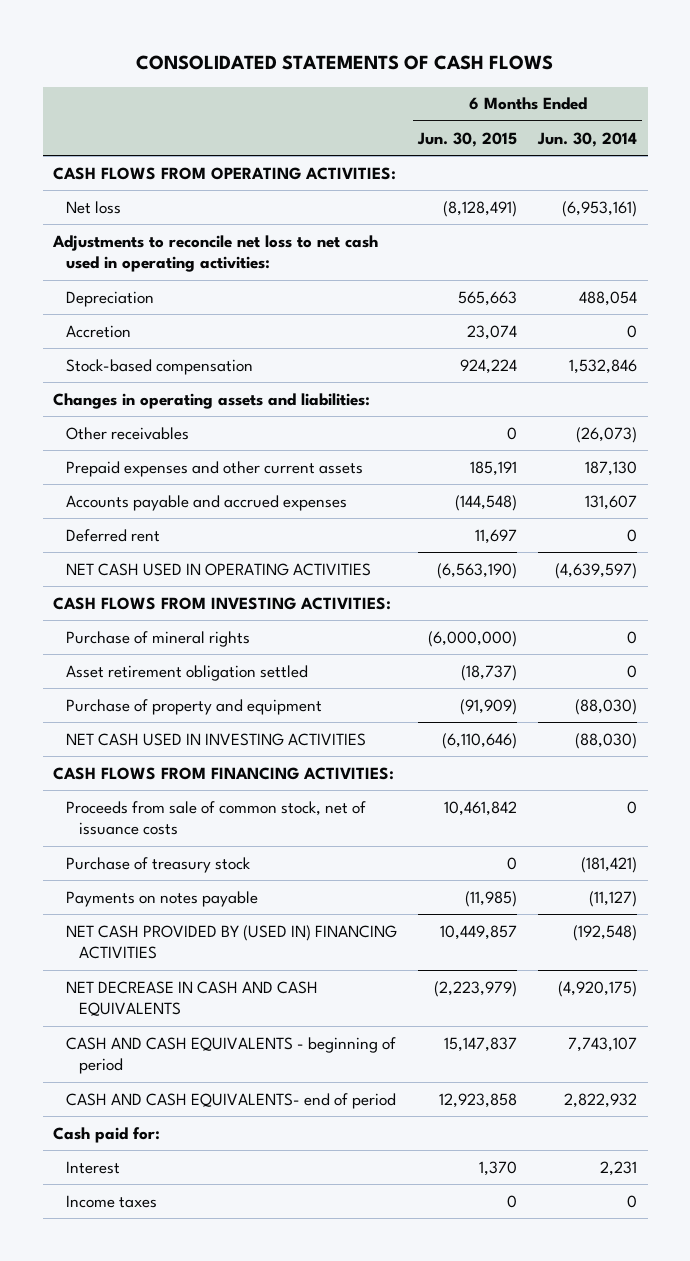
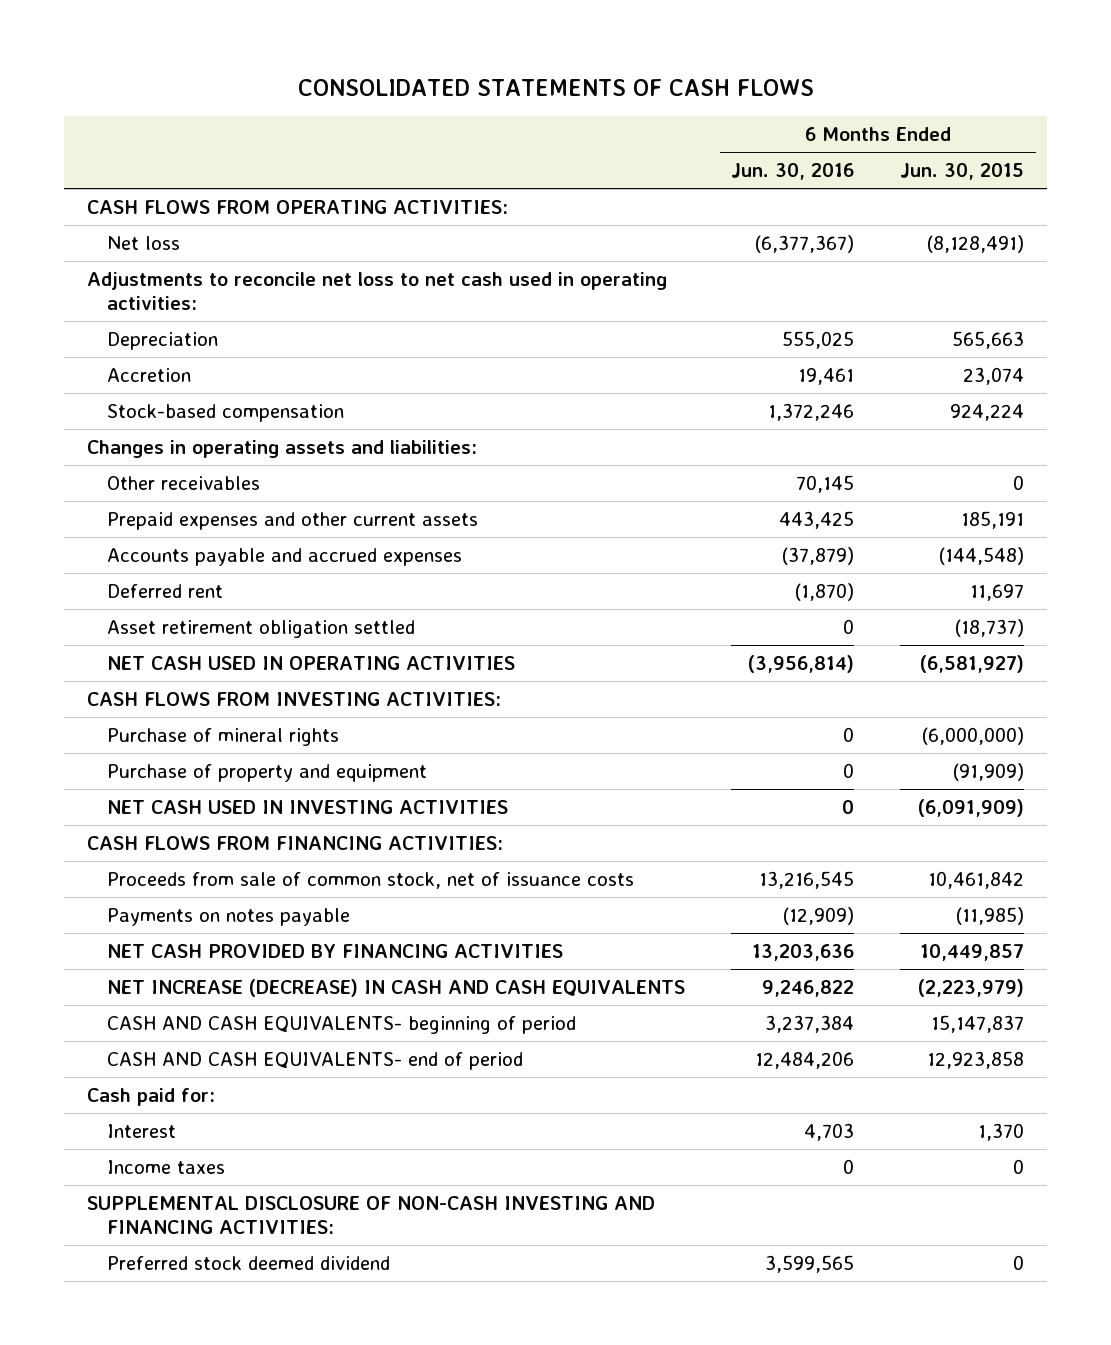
[537,131,638,147] Jun. 30, 2014 -> none
none -> [731,163,855,181] Jun. 30, 2016
[65,664,308,681] Asset retirement obligation settled -> [107,619,416,638] Asset retirement obligation settled
[436,562,517,579] (6,563,190) -> [920,654,1025,673] (6,581,927)
[441,732,517,749] (6,110,646) -> [918,798,1025,817] (6,091,909)
[65,856,250,873] Purchase of treasury stock -> none
[65,924,397,960] NET CASH PROVIDED BY (USED IN) FINANCING ACTIVITIES -> [107,943,564,958] NET CASH PROVIDED BY FINANCING ACTIVITIES
[65,980,318,1017] NET DECREASE IN CASH AND CASH EQUIVALENTS -> [107,978,686,997] NET INCREASE (DECREASE) IN CASH AND CASH EQUIVALENTS
[65,1036,396,1075] CASH AND CASH EQUIVALENTS - beginning of period -> [107,1015,577,1034] CASH AND CASH EQUIVALENTS- beginning of period
none -> [87,1195,656,1234] SUPPLEMENTAL DISCLOSURE OF NON-CASH INVESTING AND FINANCING ACTIVITIES:
none -> [107,1255,391,1270] Preferred stock deemed dividend

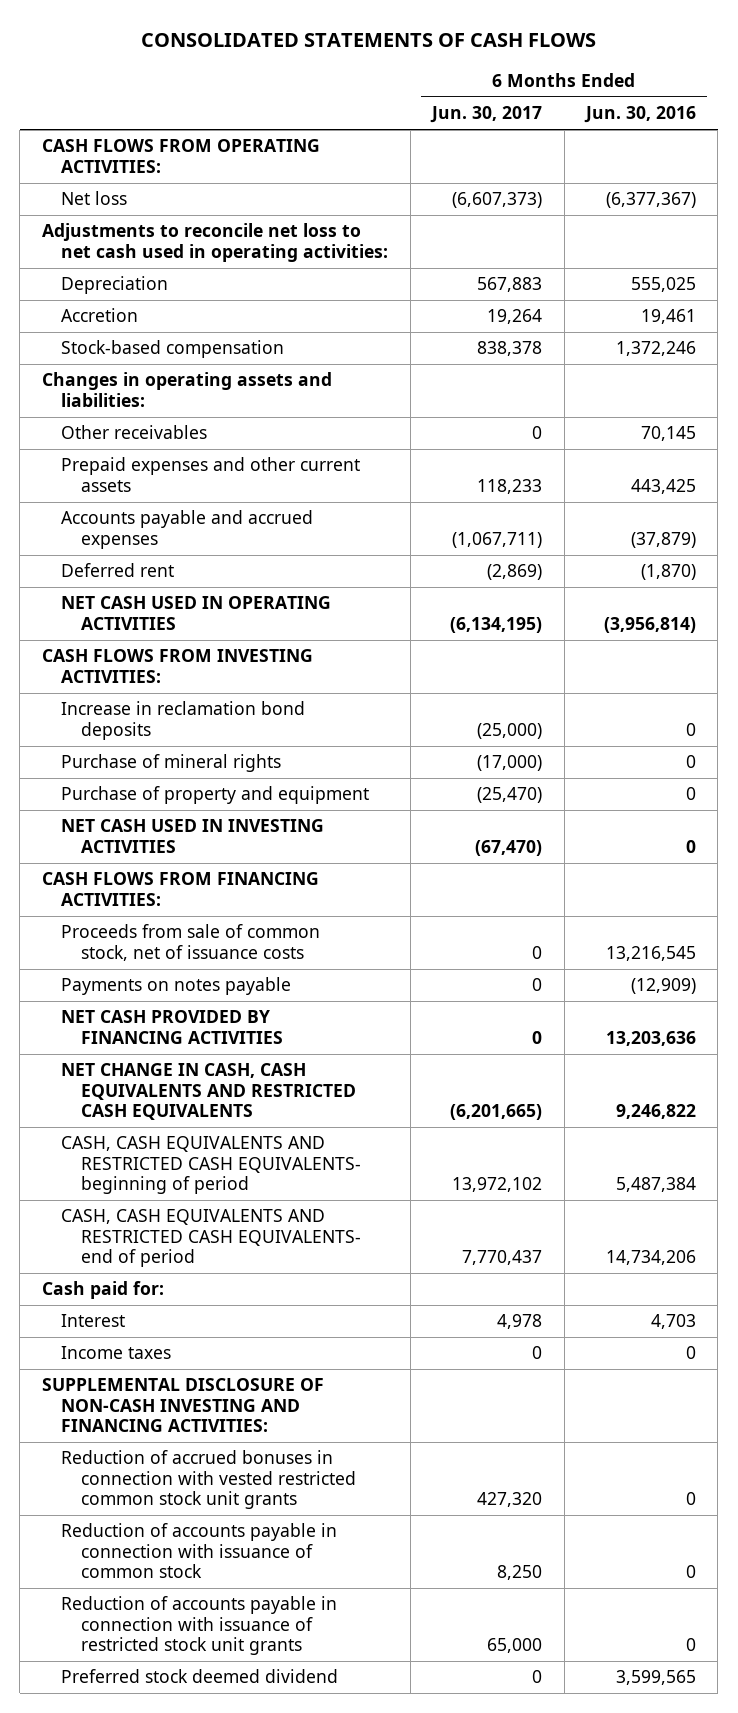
[900,163,1025,181] Jun. 30, 2015 -> none
none -> [430,106,543,124] Jun. 30, 2017
[107,619,416,638] Asset retirement obligation settled -> none
none -> [61,701,306,740] Increase in reclamation bond deposits
[107,978,686,997] NET INCREASE (DECREASE) IN CASH AND CASH EQUIVALENTS -> [61,1063,356,1121] NET CHANGE IN CASH, CASH EQUIVALENTS AND RESTRICTED CASH EQUIVALENTS
[107,1015,577,1034] CASH AND CASH EQUIVALENTS- beginning of period -> [61,1136,361,1195] CASH, CASH EQUIVALENTS AND RESTRICTED CASH EQUIVALENTS- beginning of period
[765,1014,855,1033] 3,237,384 -> [615,1177,696,1193] 5,487,384
[107,1051,524,1070] CASH AND CASH EQUIVALENTS- end of period -> [61,1209,361,1268] CASH, CASH EQUIVALENTS AND RESTRICTED CASH EQUIVALENTS- end of period
[755,1050,855,1069] 12,484,206 -> [605,1250,696,1266] 14,734,206
none -> [61,1450,356,1510] Reduction of accrued bonuses in connection with vested restricted common stock unit grants
none -> [61,1523,338,1579] Reduction of accounts payable in connection with issuance of common stock
none -> [61,1596,338,1656] Reduction of accounts payable in connection with issuance of restricted stock unit grants

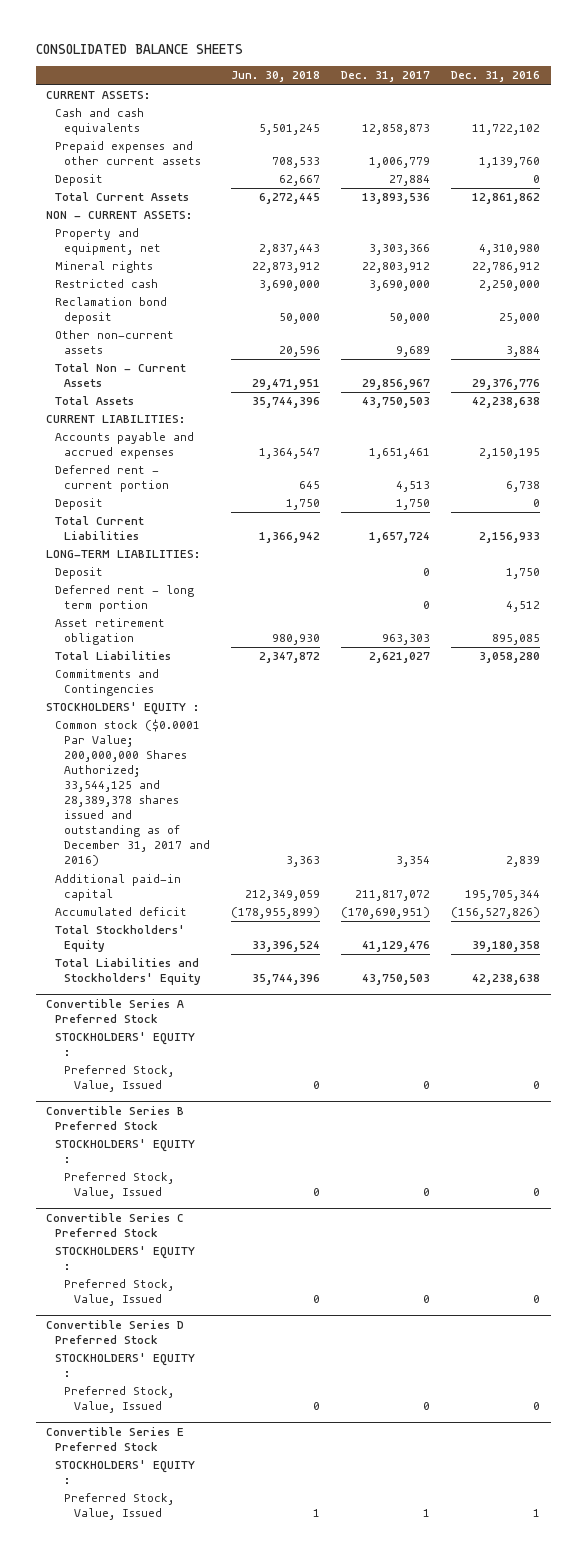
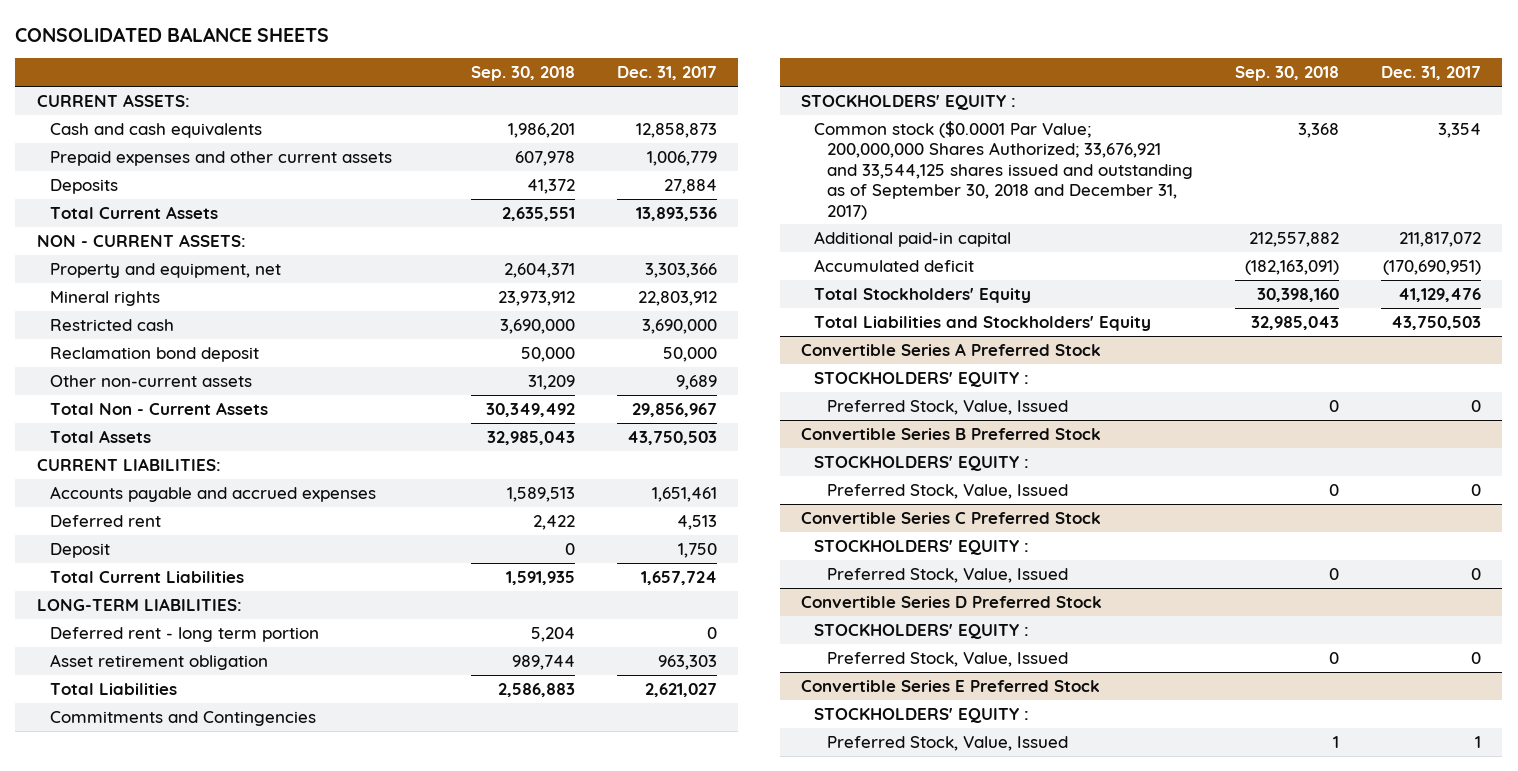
[231,71,321,83] Jun. 30, 2018 -> none
[451,71,541,83] Dec. 31, 2016 -> none
none -> [470,66,575,82] Sep. 30, 2018
[55,174,104,187] Deposit -> [49,178,118,194] Deposits
[55,465,170,493] Deferred rent - current portion -> [49,514,161,527] Deferred rent
[55,567,104,580] Deposit -> none
[55,719,211,867] Common stock ($0.0001 Par Value; 200,000,000 Shares Authorized; 33,544,125 and 28,389,378 shares issued and outstanding as of December 31, 2017 and 2016) -> [813,120,1194,220] Common stock ($0.0001 Par Value; 200,000,000 Shares Authorized; 33,676,921 and 33,544,125 shares issued and outstanding as of September 30, 2018 and December 31, 2017)

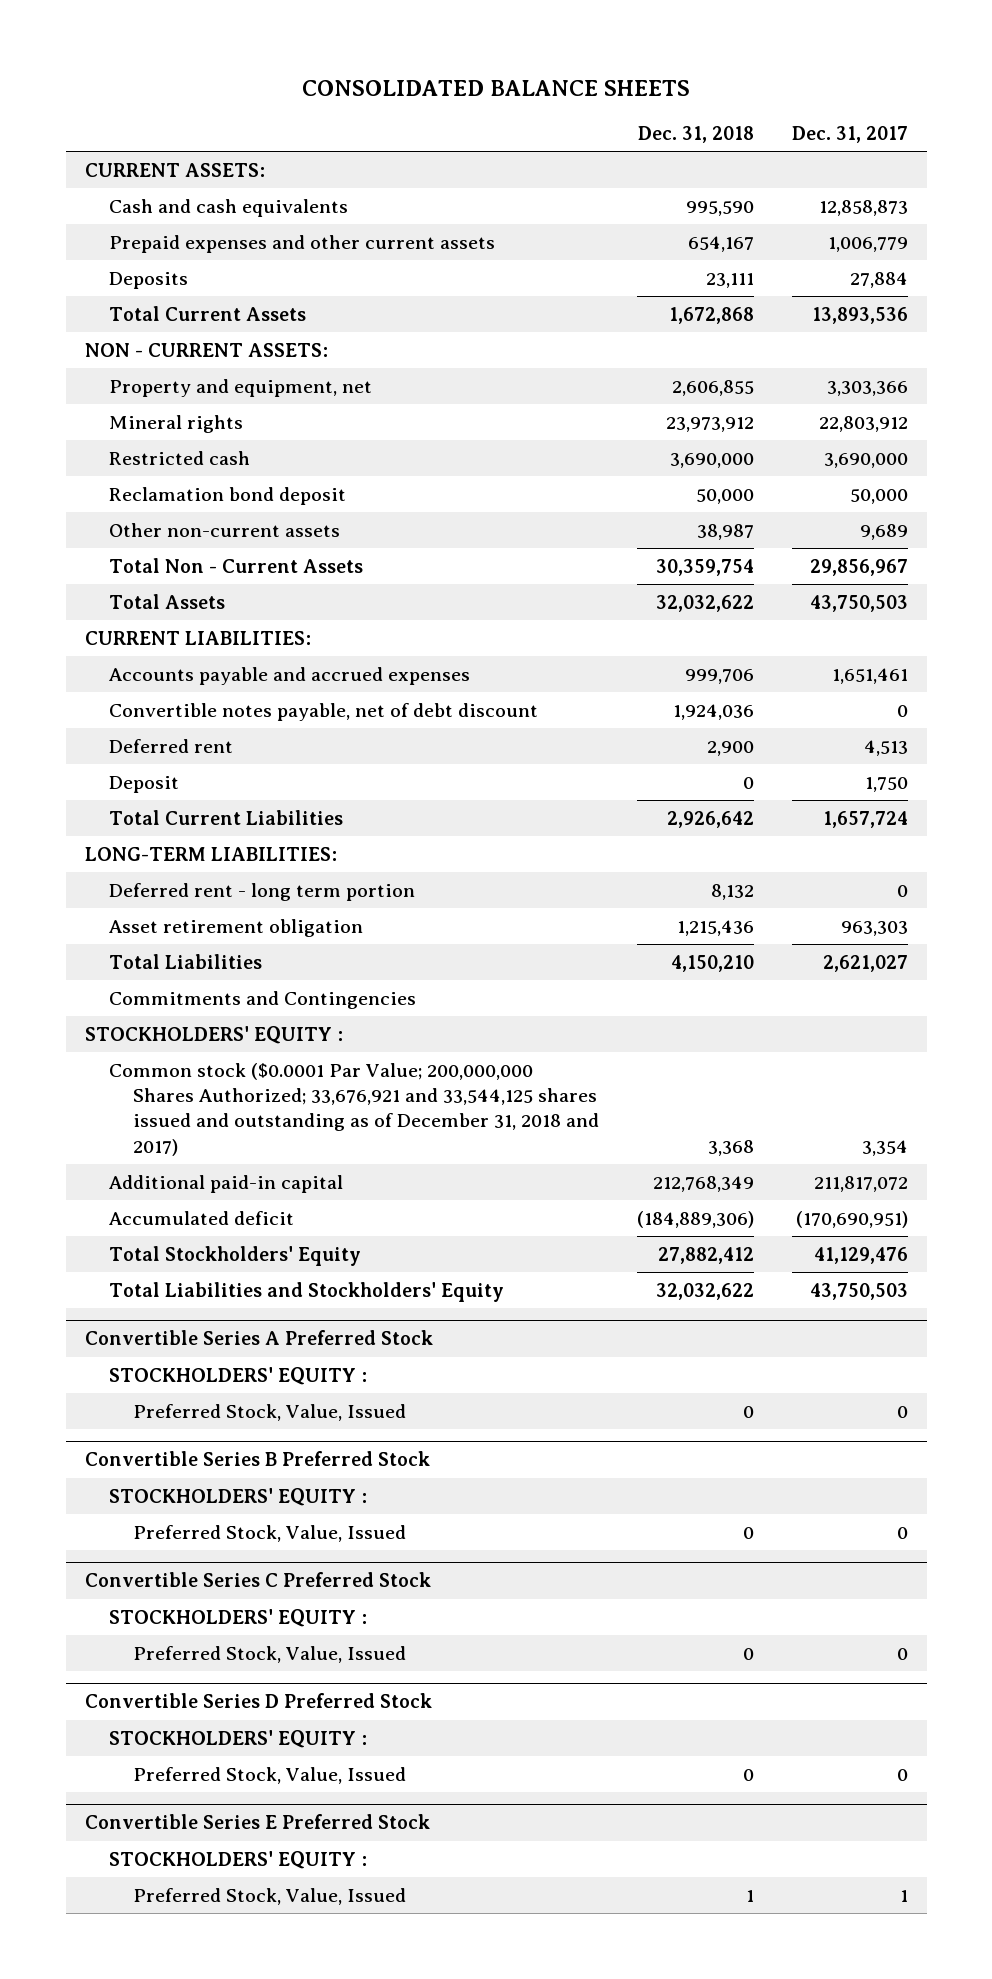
[470,66,575,82] Sep. 30, 2018 -> none
none -> [637,125,754,143] Dec. 31, 2018
none -> [108,702,538,721] Convertible notes payable, net of debt discount
[813,120,1194,220] Common stock ($0.0001 Par Value; 200,000,000 Shares Authorized; 33,676,921 and 33,544,125 shares issued and outstanding as of September 30, 2018 and December 31, 2017) -> [108,1062,599,1156] Common stock ($0.0001 Par Value; 200,000,000 Shares Authorized; 33,676,921 and 33,544,125 shares issued and outstanding as of December 31, 2018 and 2017)

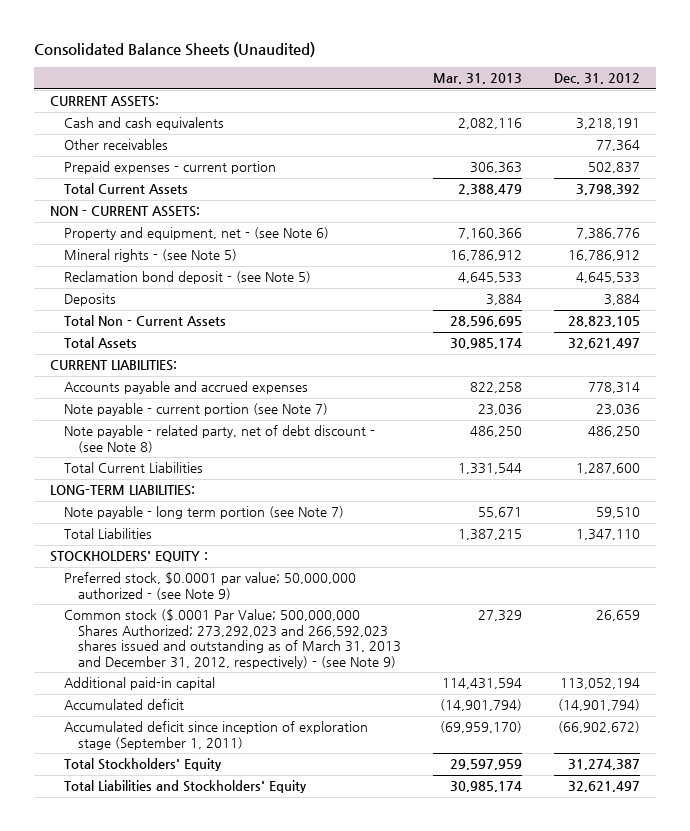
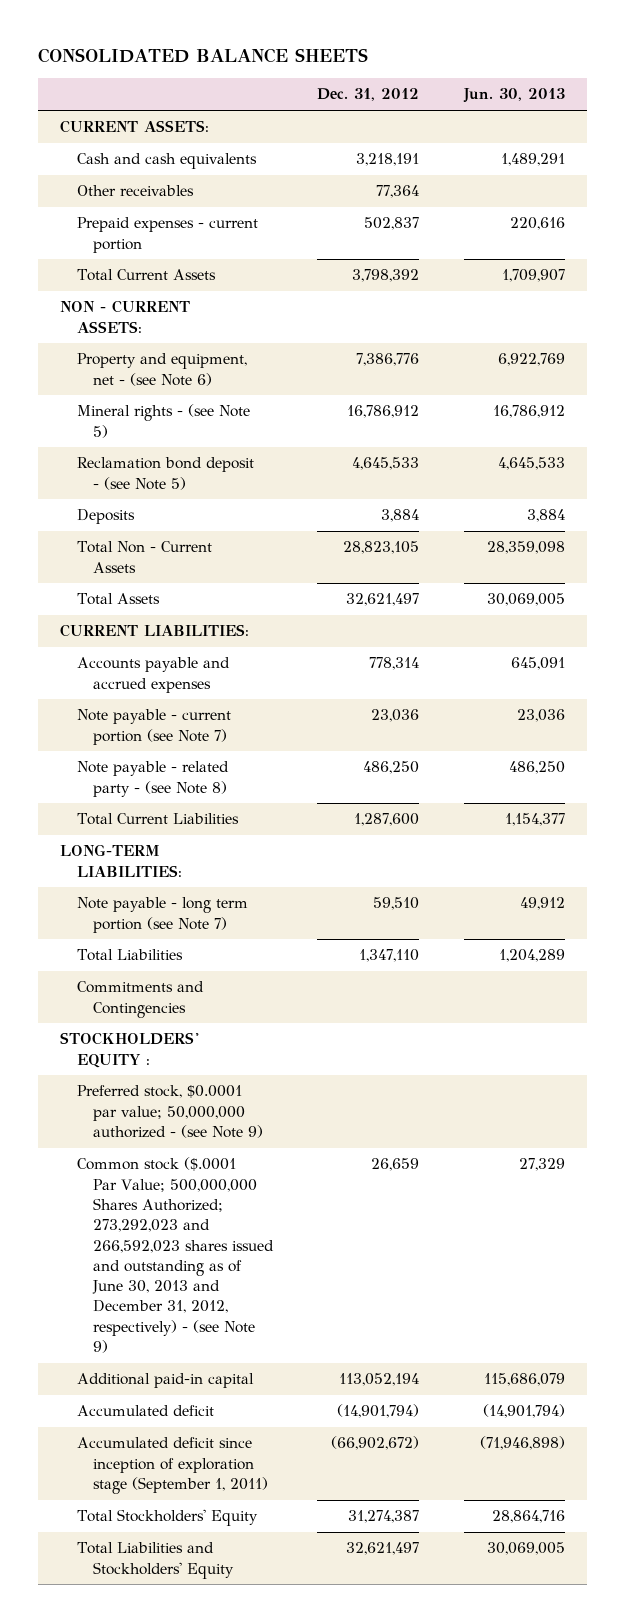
[34,41,316,57] Consolidated Balance Sheets (Unaudited) -> [38,48,369,64] CONSOLIDATED BALANCE SHEETS
[432,73,522,85] Mar. 31, 2013 -> none
none -> [462,88,565,104] Jun. 30, 2013
[63,425,375,453] Note payable - related party, net of debt discount - (see Note 8) -> [76,761,229,797] Note payable - related party - (see Note 8)
none -> [76,981,204,1018] Commitments and Contingencies
[63,609,401,669] Common stock ($.0001 Par Value; 500,000,000 Shares Authorized; 273,292,023 and 266,592,023 shares issued and outstanding as of March 31, 2013 and December 31, 2012, respectively) - (see Note 9) -> [76,1157,274,1353] Common stock ($.0001 Par Value; 500,000,000 Shares Authorized; 273,292,023 and 266,592,023 shares issued and outstanding as of June 30, 2013 and December 31, 2012, respectively) - (see Note 9)

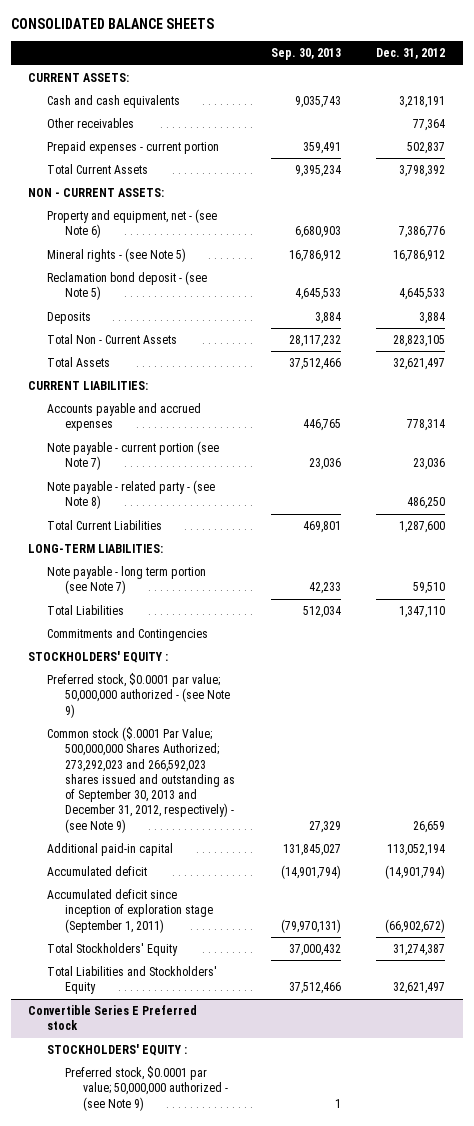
[462,88,565,104] Jun. 30, 2013 -> none
none -> [270,48,341,61] Sep. 30, 2013
[76,1157,274,1353] Common stock ($.0001 Par Value; 500,000,000 Shares Authorized; 273,292,023 and 266,592,023 shares issued and outstanding as of June 30, 2013 and December 31, 2012, respectively) - (see Note 9) -> [46,727,236,833] Common stock ($.0001 Par Value; 500,000,000 Shares Authorized; 273,292,023 and 266,592,023 shares issued and outstanding as of September 30, 2013 and December 31, 2012, respectively) - (see Note 9)
none -> [28,1005,198,1031] Convertible Series E Preferred stock
none -> [46,1044,187,1057] STOCKHOLDERS' EQUITY :
none -> [65,1066,229,1111] Preferred stock, $0.0001 par value; 50,000,000 authorized - (see Note 9)

